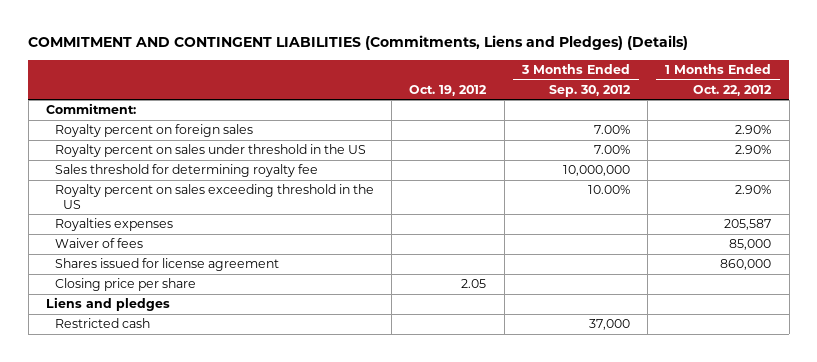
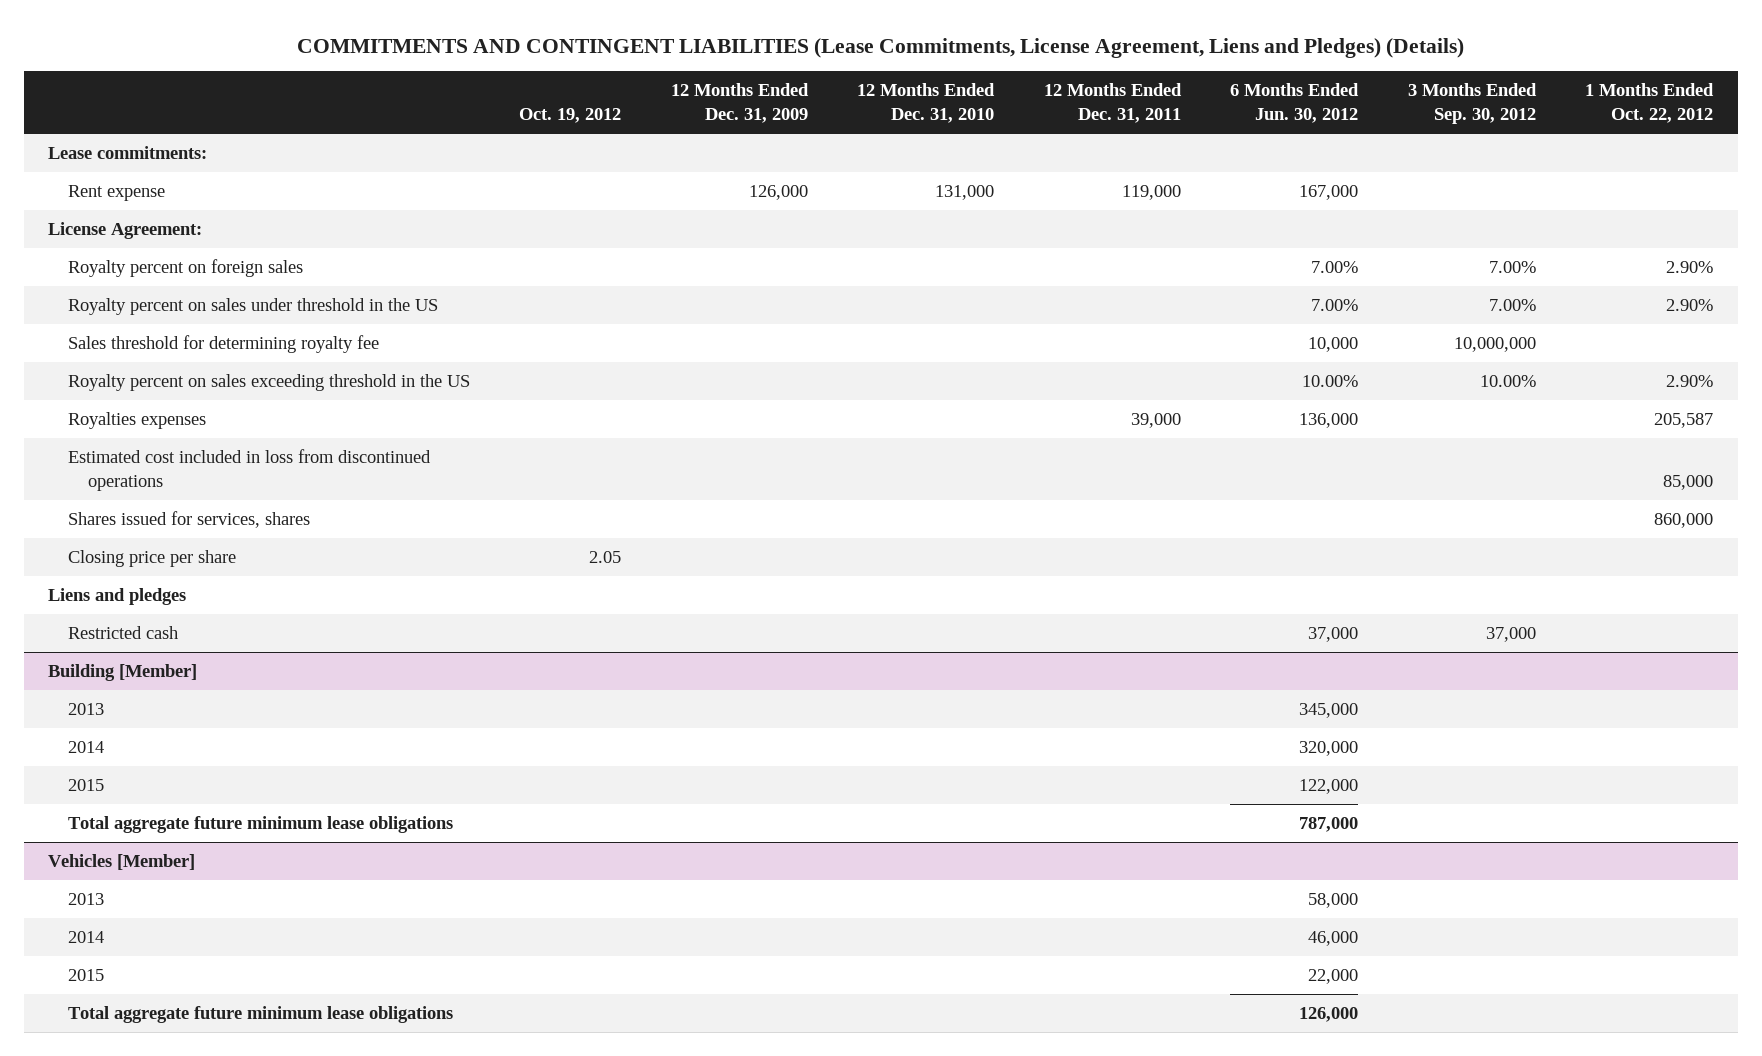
[28,35,689,51] COMMITMENT AND CONTINGENT LIABILITIES (Commitments, Liens and Pledges) (Details) -> [296,37,1464,58] COMMITMENTS AND CONTINGENT LIABILITIES (Lease Commitments, License Agreement, Liens and Pledges) (Details)
none -> [670,83,809,124] 12 Months Ended Dec. 31, 2009
none -> [857,83,996,124] 12 Months Ended Dec. 31, 2010
none -> [1043,83,1182,124] 12 Months Ended Dec. 31, 2011
none -> [1230,83,1360,124] 6 Months Ended Jun. 30, 2012
none -> [48,146,208,160] Lease commitments:
none -> [68,185,166,202] Rent expense
[46,103,137,115] Commitment: -> [48,222,203,240] License Agreement:
[54,238,143,249] Waiver of fees -> [68,449,432,491] Estimated cost included in loss from discontinued operations
[54,258,279,272] Shares issued for license agreement -> [68,511,311,529] Shares issued for services, shares
none -> [48,664,198,682] Building [Member]
none -> [68,703,105,716] 2013
none -> [68,741,105,754] 2014
none -> [68,779,105,792] 2015
none -> [68,816,454,834] Total aggregate future minimum lease obligations
none -> [48,854,196,871] Vehicles [Member]
none -> [68,893,105,906] 2013
none -> [68,931,105,944] 2014
none -> [68,969,105,982] 2015
none -> [68,1006,454,1024] Total aggregate future minimum lease obligations

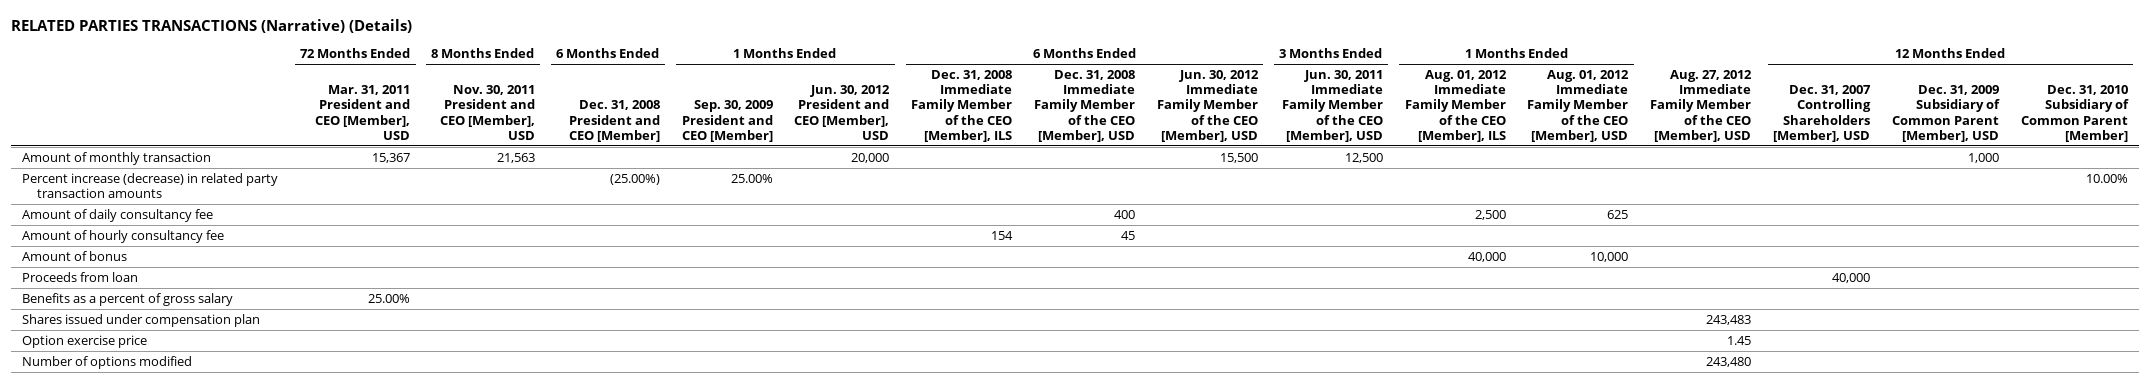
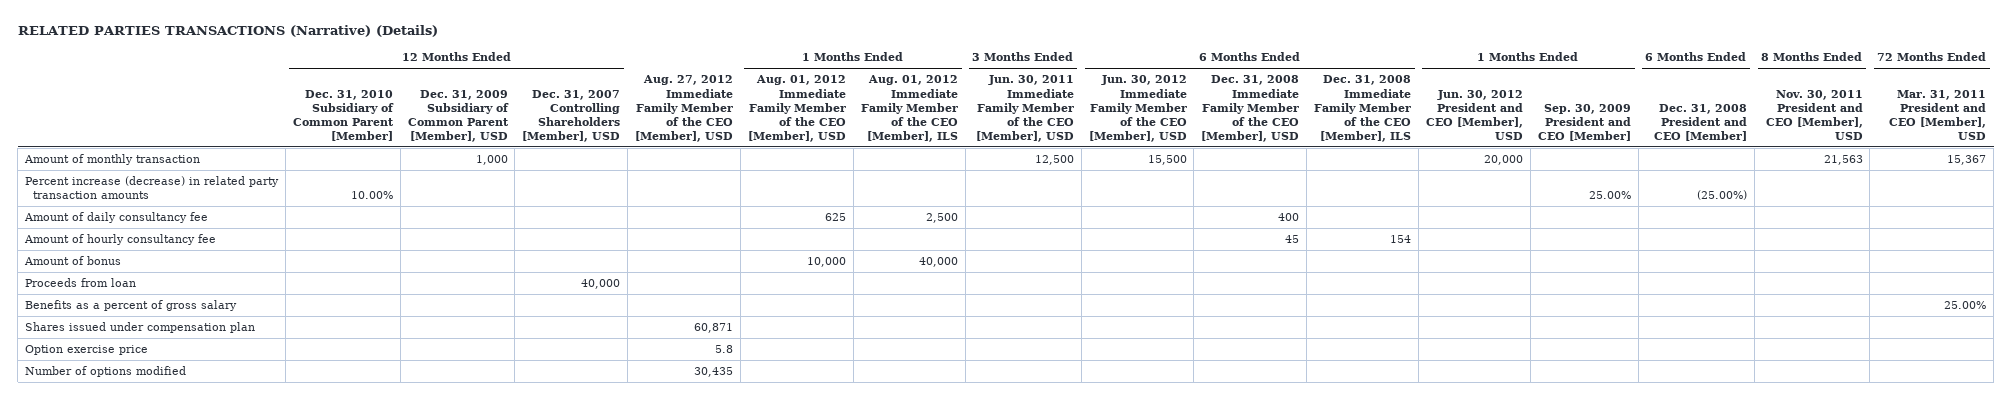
[1706,314,1752,325] 243,483 -> [694,323,734,334] 60,871
[1727,335,1752,345] 1.45 -> [715,345,734,354] 5.8
[1706,356,1752,367] 243,480 -> [694,367,734,378] 30,435

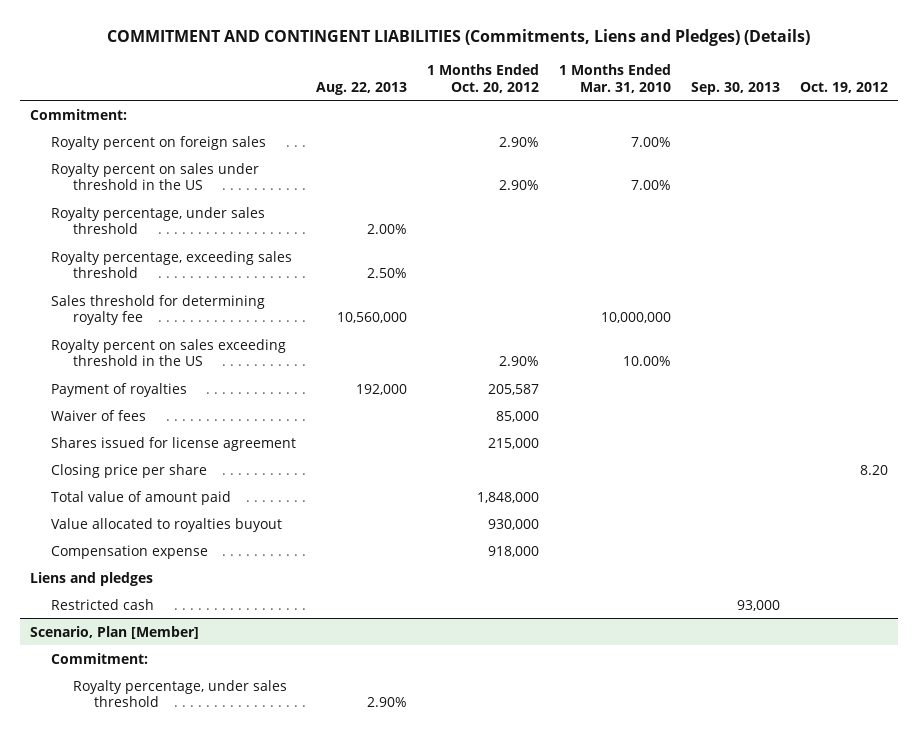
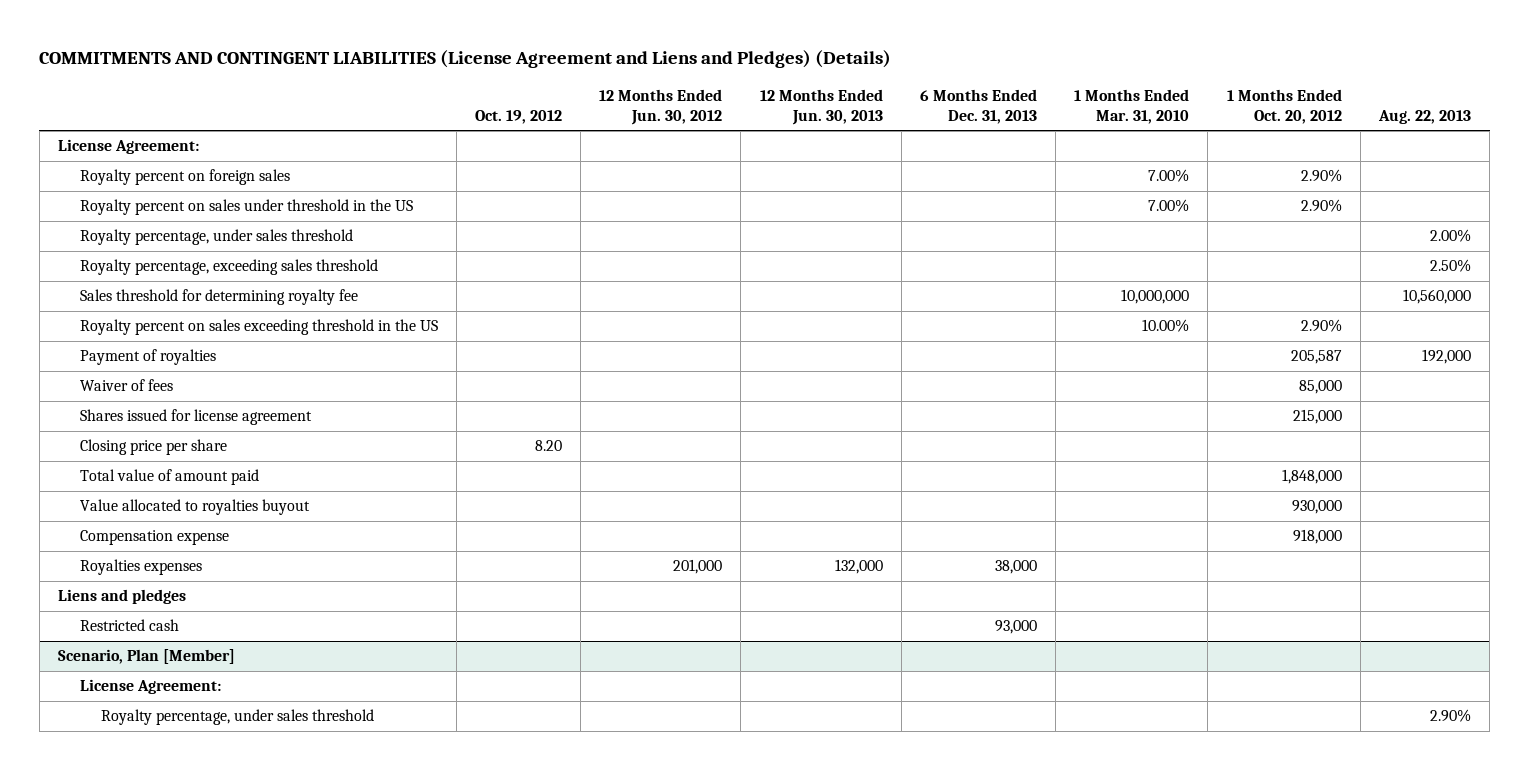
[106,28,810,46] COMMITMENT AND CONTINGENT LIABILITIES (Commitments, Liens and Pledges) (Details) -> [39,50,892,69] COMMITMENTS AND CONTINGENT LIABILITIES (License Agreement and Liens and Pledges) (Details)
[690,81,780,95] Sep. 30, 2013 -> none
none -> [599,88,723,125] 12 Months Ended Jun. 30, 2012
none -> [759,88,883,125] 12 Months Ended Jun. 30, 2013
none -> [919,88,1037,124] 6 Months Ended Dec. 31, 2013
[30,108,128,120] Commitment: -> [58,139,200,155] License Agreement:
none -> [79,559,202,576] Royalties expenses
[51,652,149,664] Commitment: -> [79,679,221,695] License Agreement:

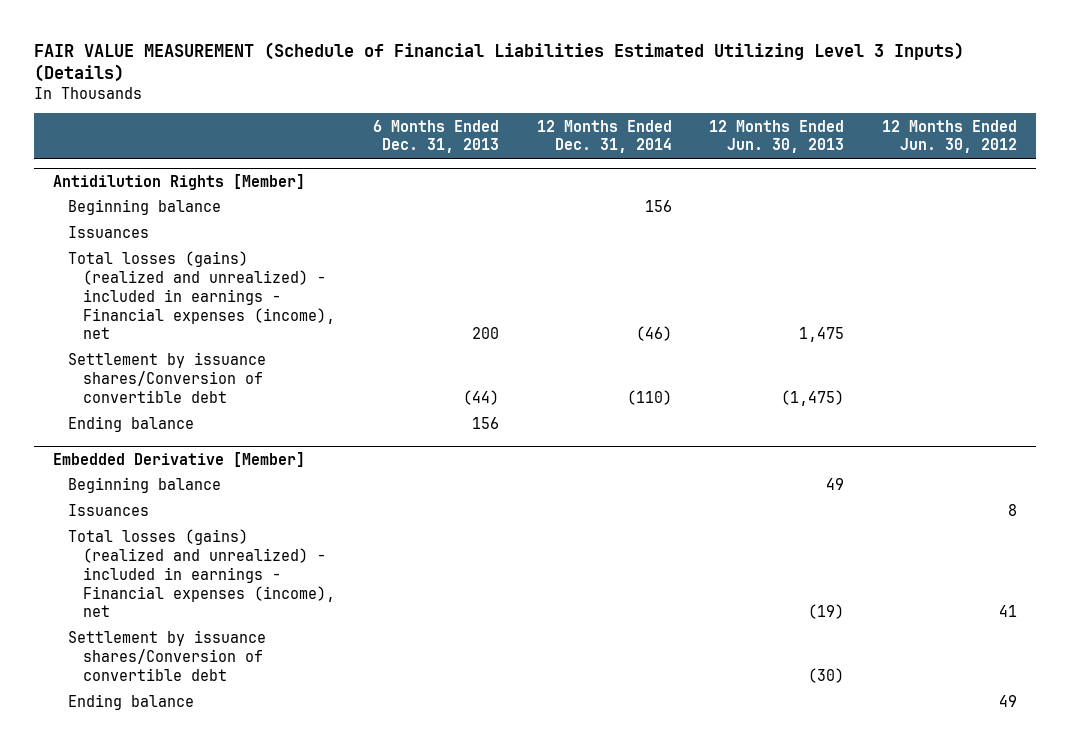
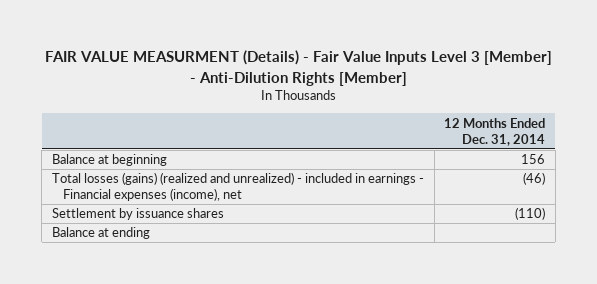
[34,41,965,83] FAIR VALUE MEASUREMENT (Schedule of Financial Liabilities Estimated Utilizing Level 3 Inputs) (Details) -> [44,50,552,86] FAIR VALUE MEASURMENT (Details) - Fair Value Inputs Level 3 [Member] - Anti-Dilution Rights [Member]
[373,119,500,154] 6 Months Ended Dec. 31, 2013 -> none
[709,119,845,154] 12 Months Ended Jun. 30, 2013 -> none
[881,119,1017,154] 12 Months Ended Jun. 30, 2012 -> none
[53,173,306,190] Antidilution Rights [Member] -> none
[68,226,150,239] Issuances -> none
[68,199,222,216] Beginning balance -> [51,154,167,167] Balance at beginning
[53,451,306,467] Embedded Derivative [Member] -> none
[68,477,222,494] Beginning balance -> none
[68,504,150,517] Issuances -> none
[68,529,336,618] Total losses (gains) (realized and unrealized) - included in earnings - Financial expenses (income), net -> none
[68,630,267,681] Settlement by issuance shares/Conversion of convertible debt -> none
[68,694,195,711] Ending balance -> none
[68,352,267,403] Settlement by issuance shares/Conversion of convertible debt -> [51,208,224,221] Settlement by issuance shares
[68,416,195,433] Ending balance -> [51,227,150,240] Balance at ending

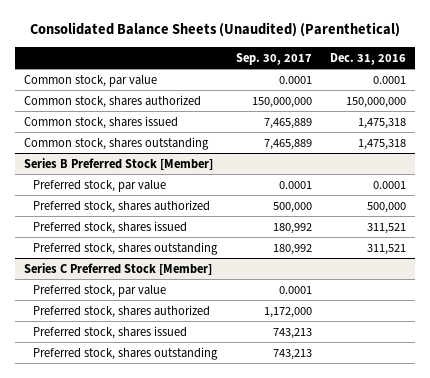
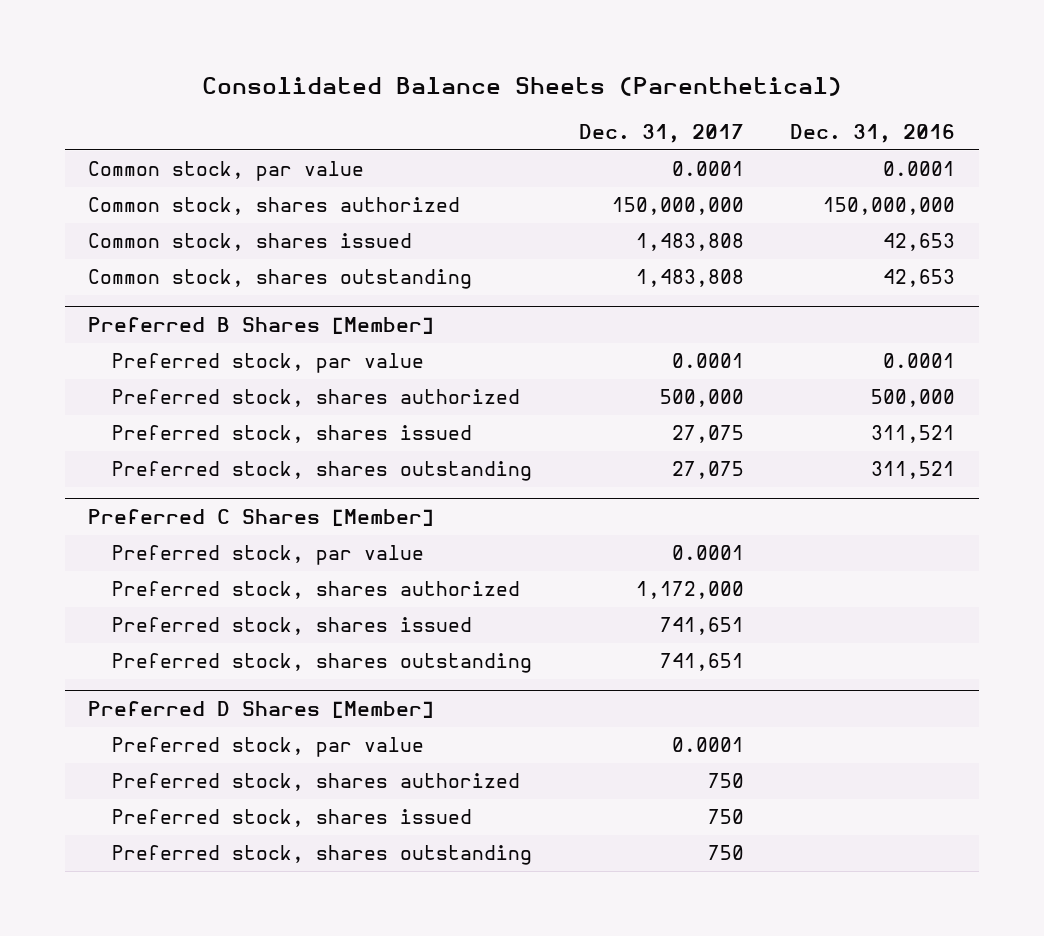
[30,22,401,38] Consolidated Balance Sheets (Unaudited) (Parenthetical) -> [201,77,842,97] Consolidated Balance Sheets (Parenthetical)
[235,52,312,65] Sep. 30, 2017 -> none
none -> [578,123,744,143] Dec. 31, 2017
[358,117,407,129] 1,475,318 -> [883,233,956,252] 42,653
[358,138,407,150] 1,475,318 -> [883,269,956,288] 42,653
[24,157,214,170] Series B Preferred Stock [Member] -> [88,316,435,334] Preferred B Shares [Member]
[24,262,213,275] Series C Preferred Stock [Member] -> [88,508,435,526] Preferred C Shares [Member]
none -> [88,700,435,718] Preferred D Shares [Member]
none -> [112,737,425,758] Preferred stock, par value
none -> [112,773,521,792] Preferred stock, shares authorized
none -> [112,809,473,828] Preferred stock, shares issued
none -> [112,845,533,866] Preferred stock, shares outstanding

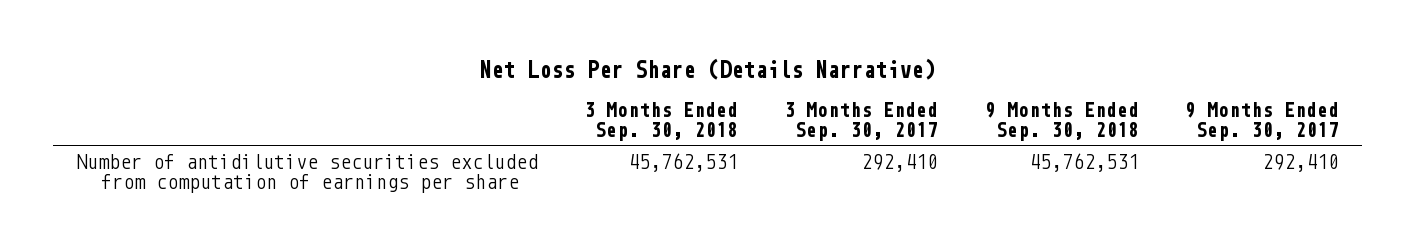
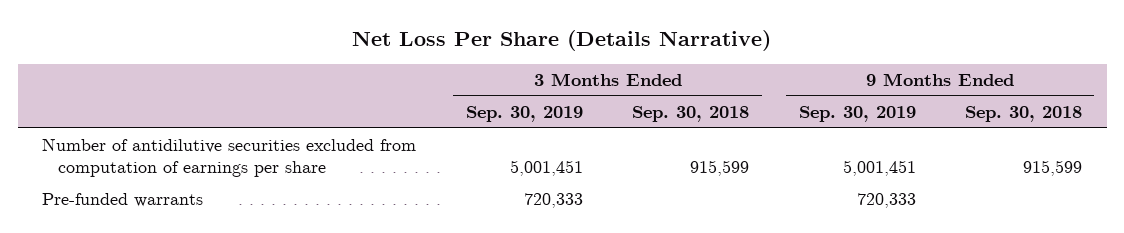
[784,101,939,141] 3 Months Ended Sep. 30, 2017 -> none
[1184,101,1339,141] 9 Months Ended Sep. 30, 2017 -> none
none -> [465,106,583,123] Sep. 30, 2019
none -> [798,106,916,123] Sep. 30, 2019
[628,153,739,173] 45,762,531 -> [690,160,750,177] 915,599
[1028,153,1139,173] 45,762,531 -> [1022,160,1082,177] 915,599
none -> [42,193,204,208] Pre-funded warrants

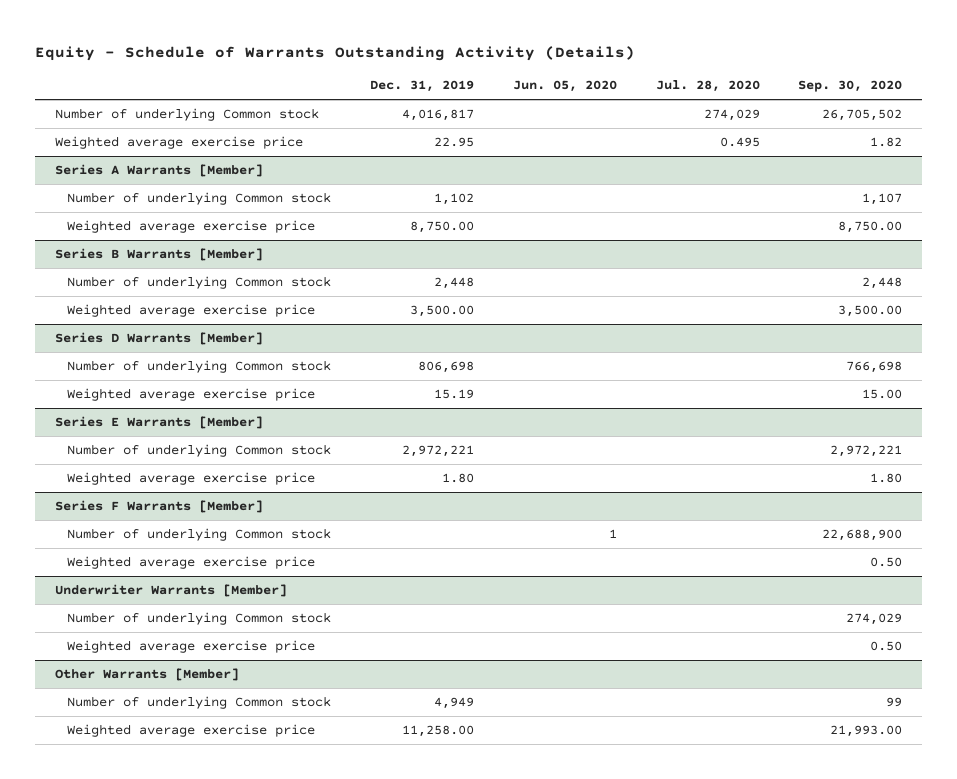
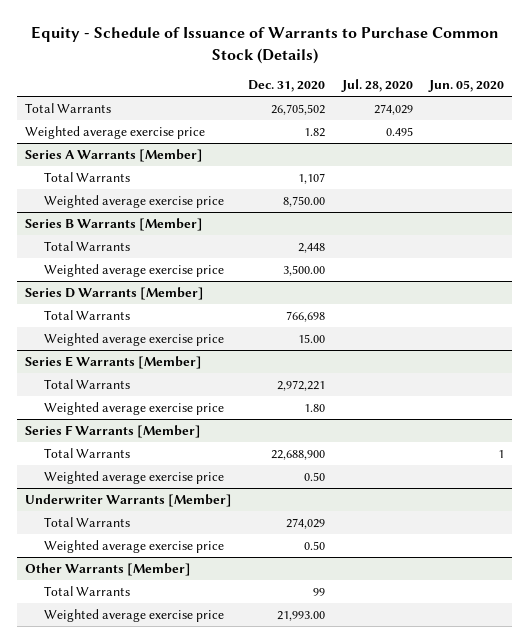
[35,45,636,61] Equity - Schedule of Warrants Outstanding Activity (Details) -> [30,26,499,64] Equity - Schedule of Issuance of Warrants to Purchase Common Stock (Details)
[370,80,475,93] Dec. 31, 2019 -> none
[798,80,903,93] Sep. 30, 2020 -> none
none -> [248,80,326,93] Dec. 31, 2020
[54,108,319,122] Number of underlying Common stock -> [25,102,112,113] Total Warrants
[67,192,332,206] Number of underlying Common stock -> [44,171,131,182] Total Warrants
[67,276,332,290] Number of underlying Common stock -> [44,240,131,251] Total Warrants
[67,360,332,374] Number of underlying Common stock -> [44,309,131,320] Total Warrants
[67,444,332,458] Number of underlying Common stock -> [44,378,131,389] Total Warrants
[67,528,332,542] Number of underlying Common stock -> [44,447,131,458] Total Warrants
[67,612,332,626] Number of underlying Common stock -> [44,516,131,527] Total Warrants
[67,696,332,710] Number of underlying Common stock -> [44,585,131,596] Total Warrants

